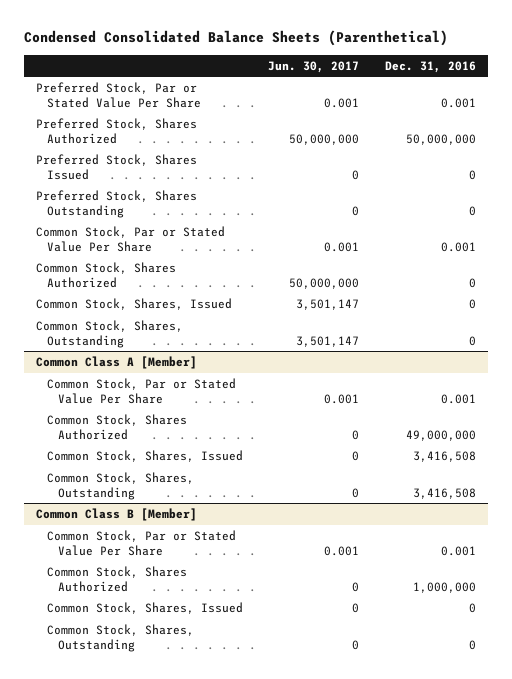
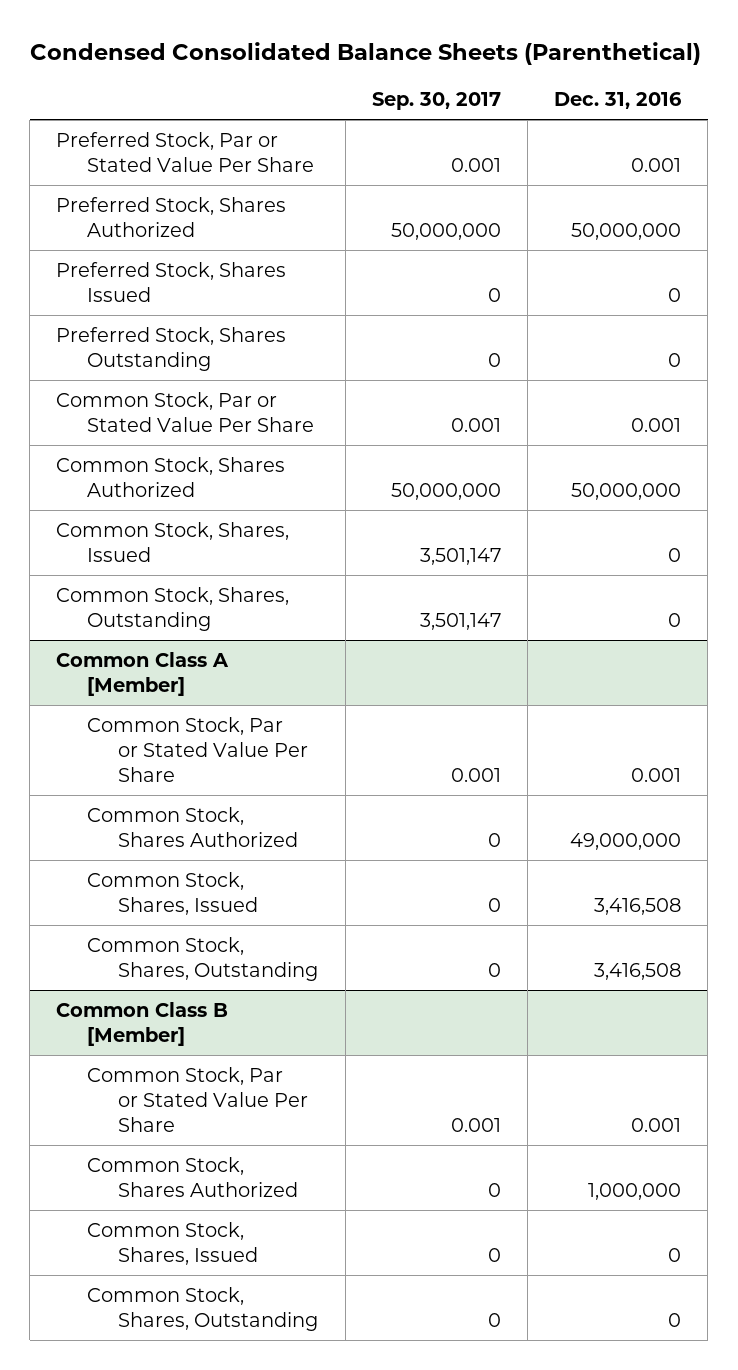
[268,60,360,73] Jun. 30, 2017 -> none
none -> [371,92,501,111] Sep. 30, 2017
[468,277,476,288] 0 -> [571,482,682,500] 50,000,000

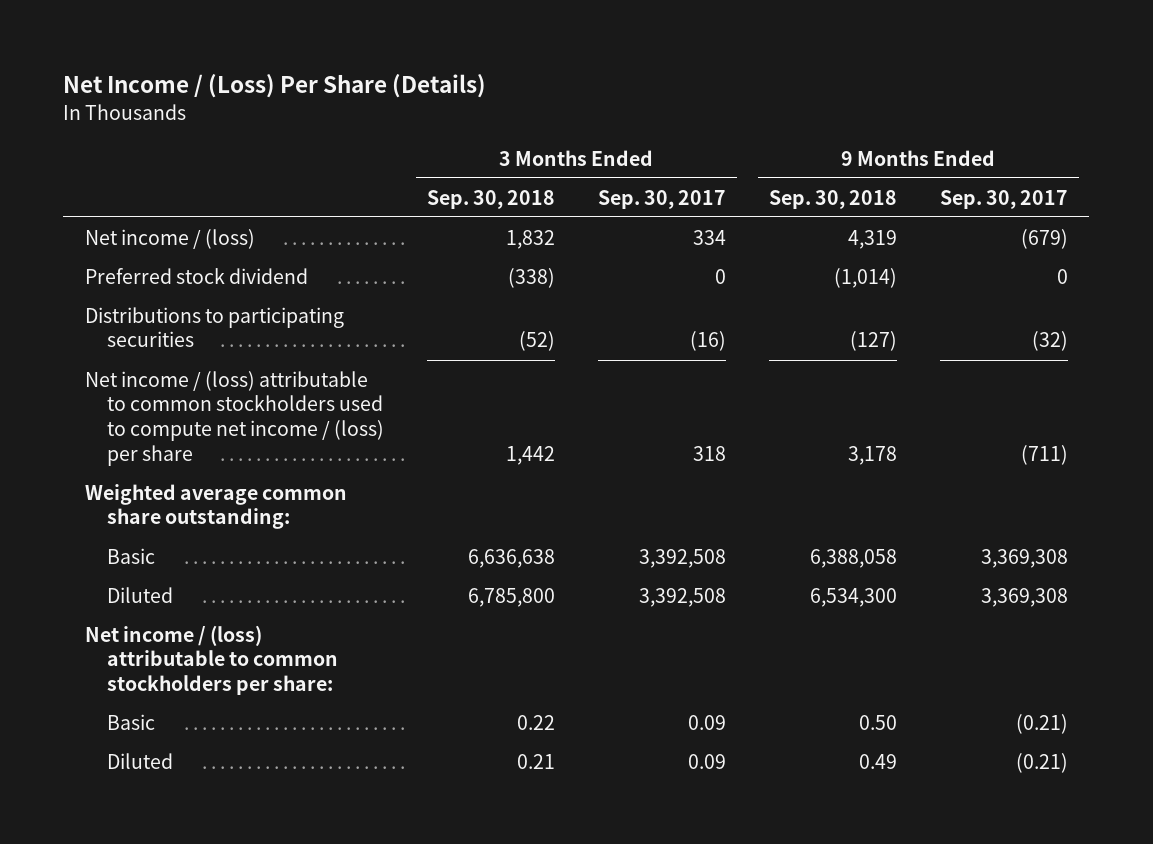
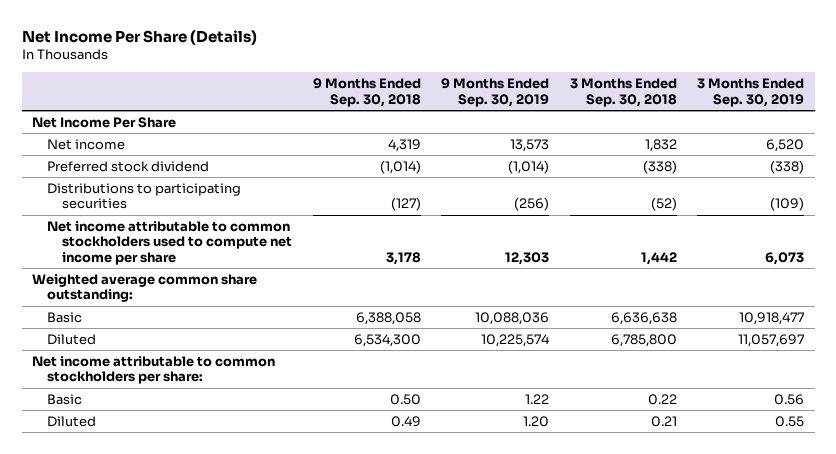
[63,74,487,99] Net Income / (Loss) Per Share (Details) -> [21,29,257,45] Net Income Per Share (Details)
[597,189,726,209] Sep. 30, 2017 -> none
[939,189,1068,209] Sep. 30, 2017 -> none
none -> [441,78,550,107] 9 Months Ended Sep. 30, 2019
none -> [697,78,805,107] 3 Months Ended Sep. 30, 2019
none -> [31,116,176,128] Net Income Per Share
[84,228,255,249] Net income / (loss) -> [47,138,126,150] Net income
[84,370,384,466] Net income / (loss) attributable to common stockholders used to compute net income / (loss) per share -> [47,220,293,265] Net income attributable to common stockholders used to compute net income per share
[84,624,338,695] Net income / (loss) attributable to common stockholders per share: -> [31,355,275,385] Net income attributable to common stockholders per share:

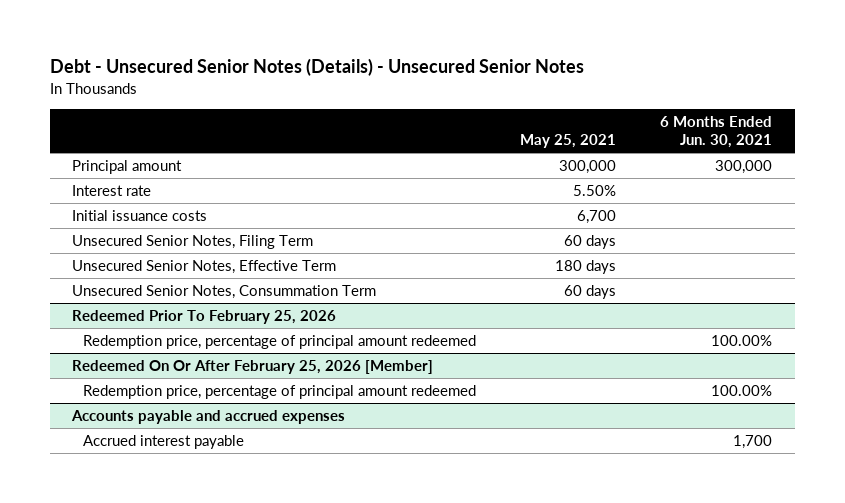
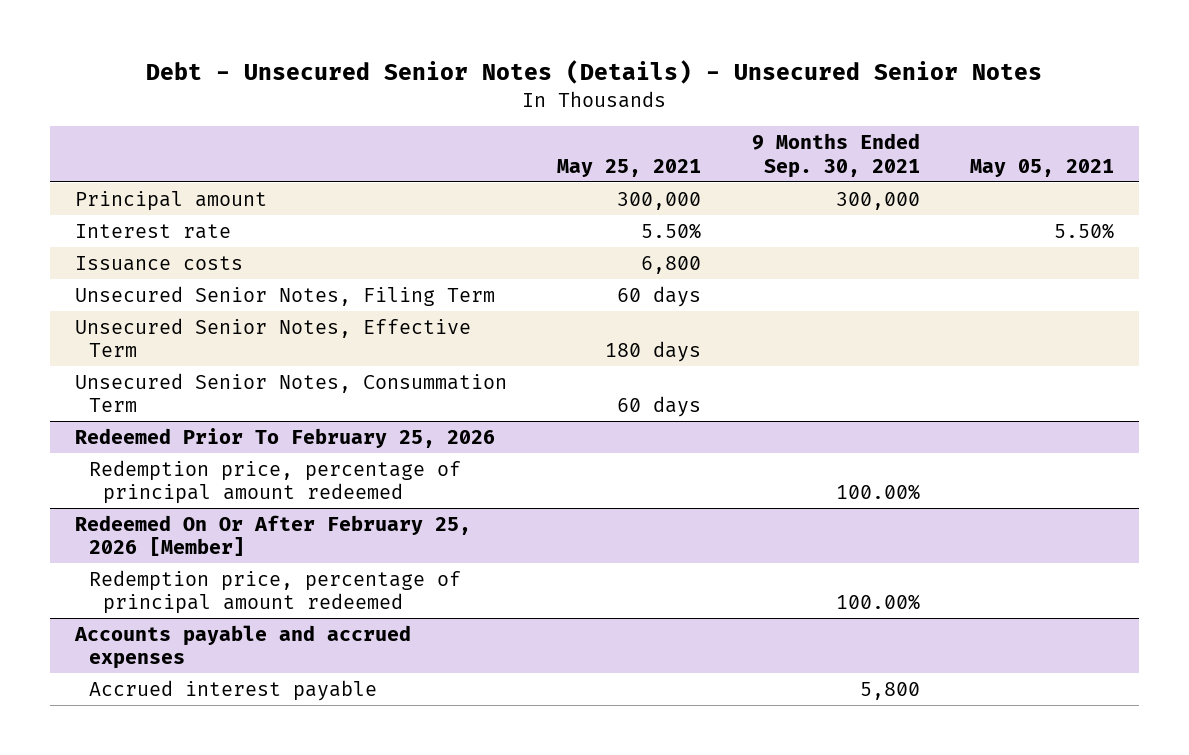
[660,115,773,149] 6 Months Ended Jun. 30, 2021 -> none
none -> [751,133,920,178] 9 Months Ended Sep. 30, 2021
none -> [969,158,1114,177] May 05, 2021
[72,209,208,221] Initial issuance costs -> [74,255,243,271] Issuance costs
[577,209,617,224] 6,700 -> [641,255,702,274] 6,800

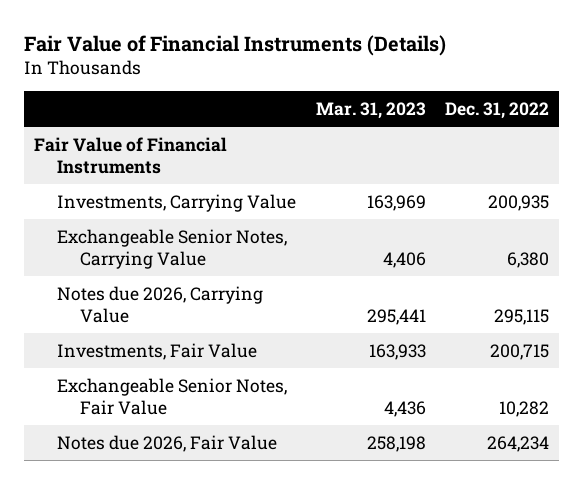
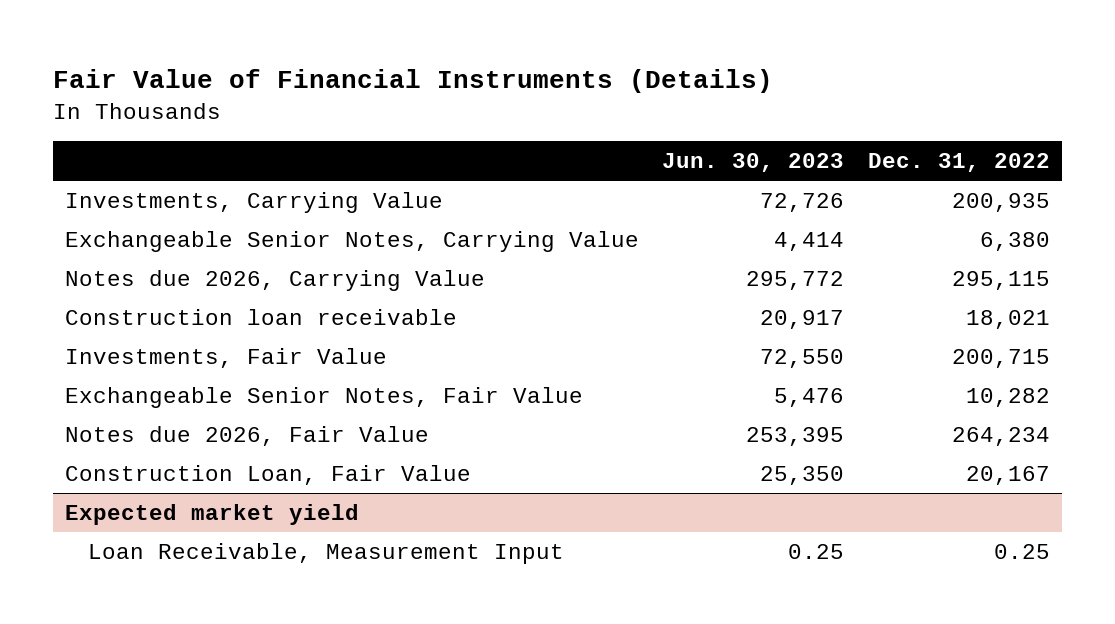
[315,102,426,120] Mar. 31, 2023 -> none
none -> [662,152,845,172] Jun. 30, 2023
[33,136,227,175] Fair Value of Financial Instruments -> none
none -> [65,309,458,326] Construction loan receivable
none -> [65,465,472,486] Construction Loan, Fair Value
none -> [65,504,360,526] Expected market yield
none -> [88,543,565,565] Loan Receivable, Measurement Input

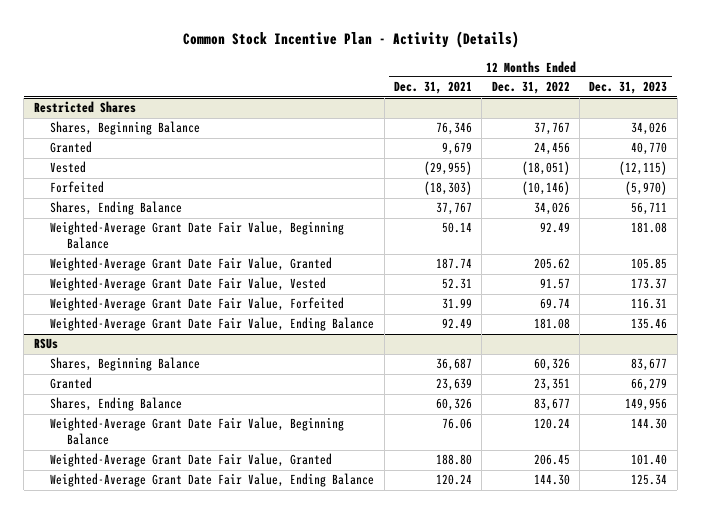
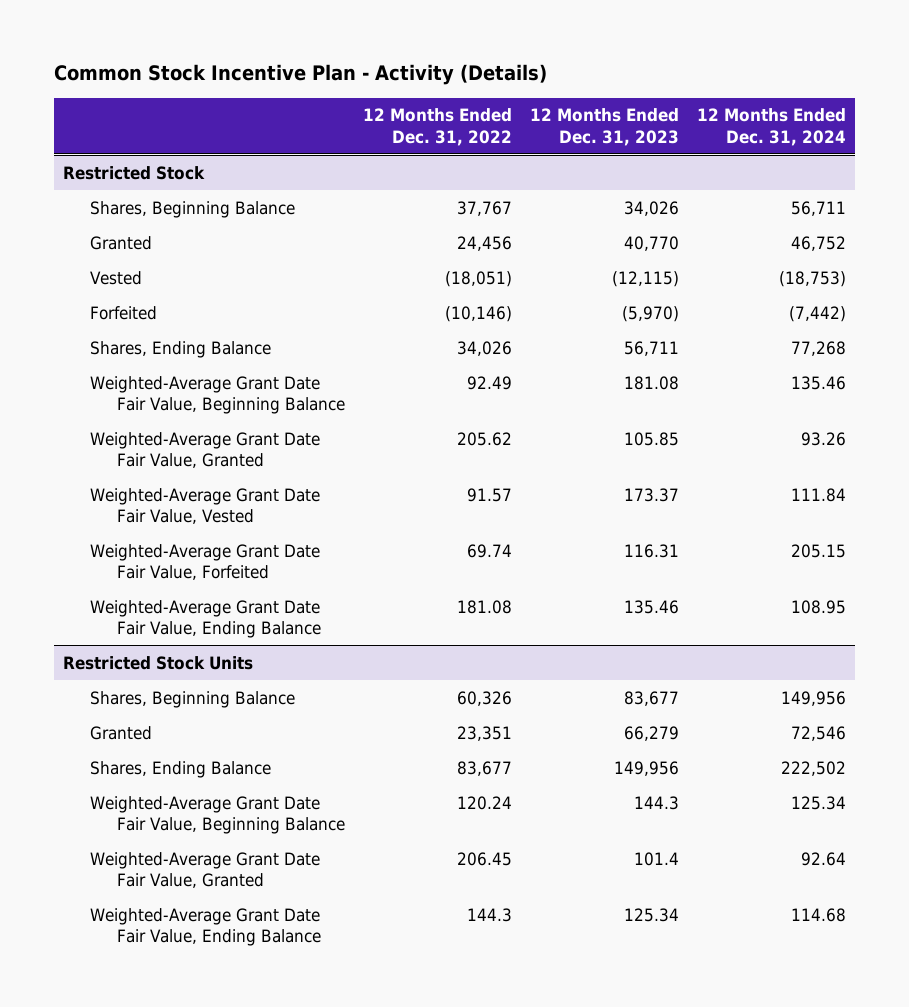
[394,81,473,95] Dec. 31, 2021 -> none
none -> [696,108,846,146] 12 Months Ended Dec. 31, 2024
[33,101,136,114] Restricted Shares -> [62,165,205,180] Restricted Stock
[33,338,58,350] RSUs -> [62,655,253,670] Restricted Stock Units
[631,418,668,430] 144.30 -> [634,795,680,810] 144.3
[631,454,668,466] 101.40 -> [634,851,680,866] 101.4
[533,474,570,486] 144.30 -> [467,907,513,922] 144.3

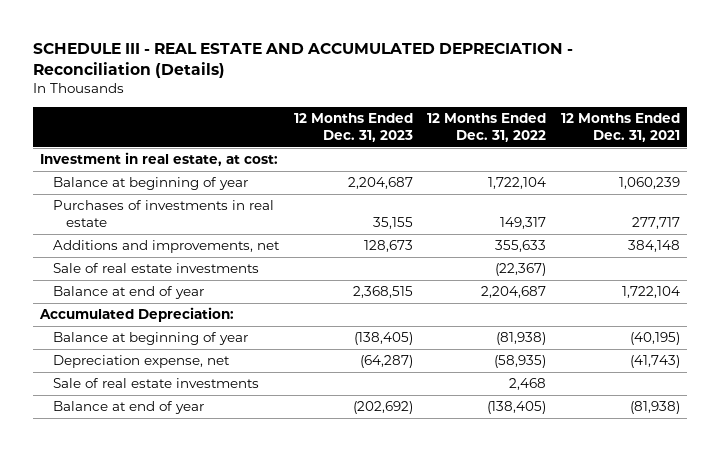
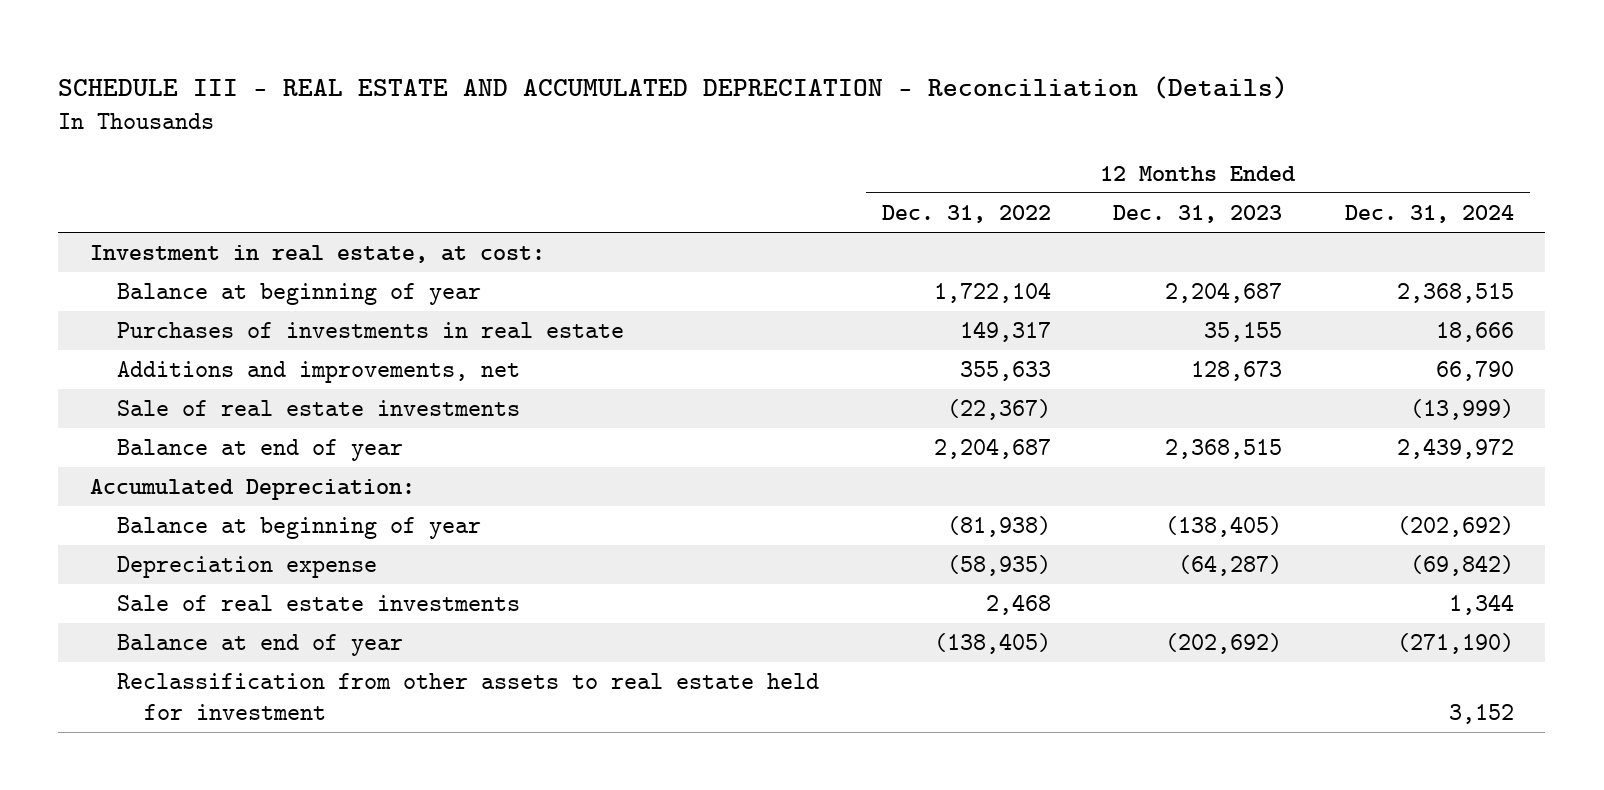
[560,113,680,143] 12 Months Ended Dec. 31, 2021 -> none
none -> [1345,204,1515,223] Dec. 31, 2024
[53,355,231,369] Depreciation expense, net -> [116,556,377,579] Depreciation expense
none -> [116,673,819,721] Reclassification from other assets to real estate held for investment

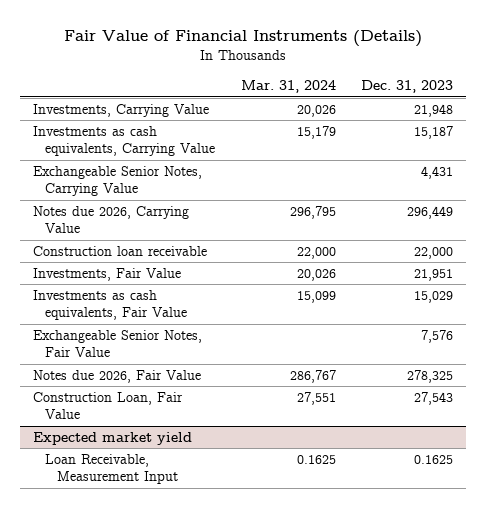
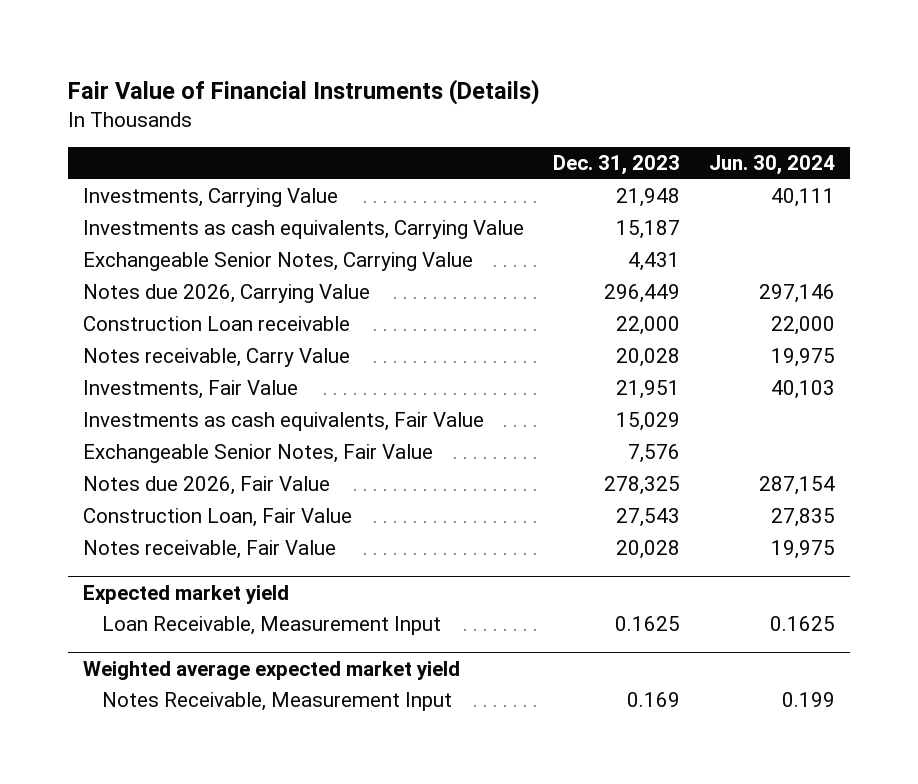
[240,80,336,94] Mar. 31, 2024 -> none
none -> [708,155,835,176] Jun. 30, 2024
[32,246,207,257] Construction loan receivable -> [82,316,350,332] Construction Loan receivable
none -> [82,348,350,368] Notes receivable, Carry Value
none -> [82,540,336,560] Notes receivable, Fair Value
none -> [82,660,460,680] Weighted average expected market yield
none -> [101,692,452,712] Notes Receivable, Measurement Input

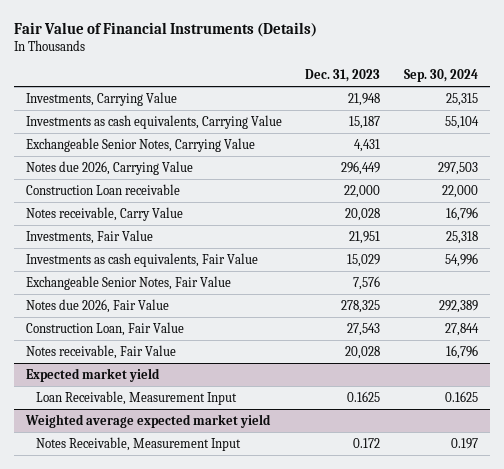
[708,155,835,176] Jun. 30, 2024 -> none
none -> [404,69,479,83] Sep. 30, 2024
[626,692,680,708] 0.169 -> [353,437,381,448] 0.172

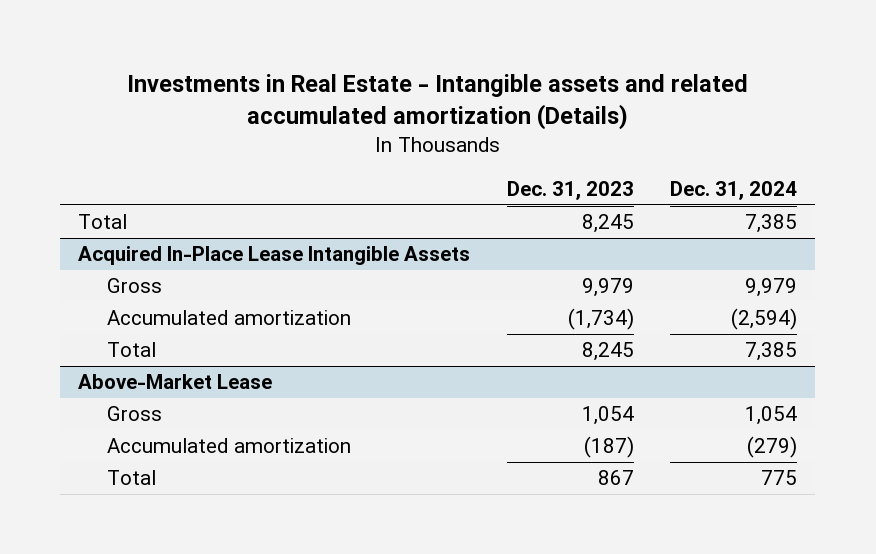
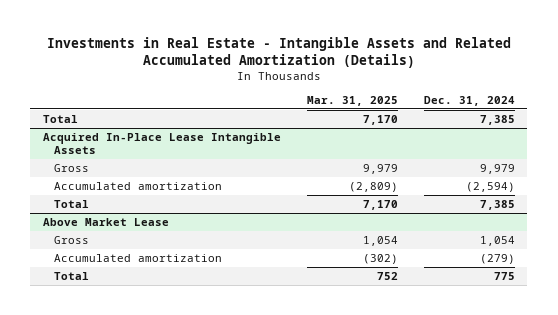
[126,74,748,131] Investments in Real Estate - Intangible assets and related accumulated amortization (Details) -> [46,36,511,69] Investments in Real Estate - Intangible Assets and Related Accumulated Amortization (Details)
[506,180,634,200] Dec. 31, 2023 -> none
none -> [306,96,398,107] Mar. 31, 2025
[78,374,273,390] Above-Market Lease -> [43,217,170,226] Above Market Lease

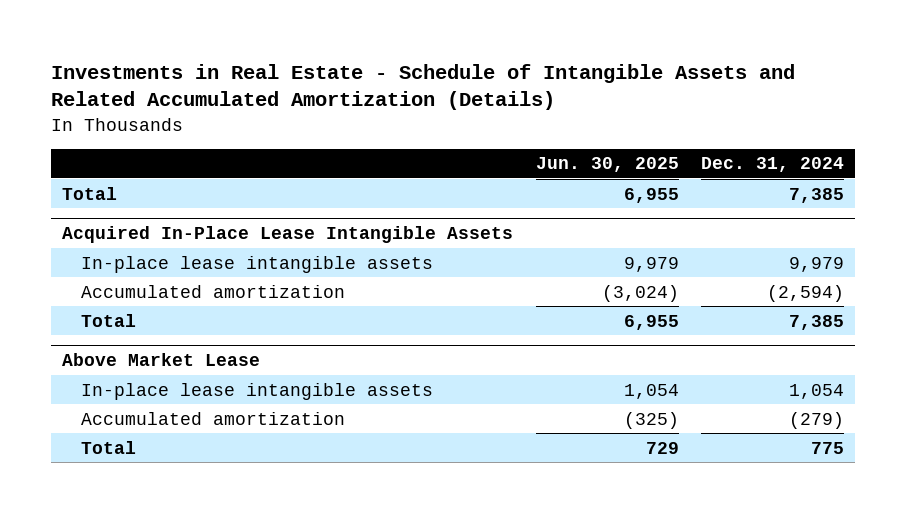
[46,36,511,69] Investments in Real Estate - Intangible Assets and Related Accumulated Amortization (Details) -> [50,63,795,111] Investments in Real Estate - Schedule of Intangible Assets and Related Accumulated Amortization (Details)
[306,96,398,107] Mar. 31, 2025 -> none
none -> [535,157,679,173] Jun. 30, 2025
[53,163,89,172] Gross -> [80,255,433,273] In-place lease intangible assets
[53,235,89,244] Gross -> [80,382,433,400] In-place lease intangible assets

